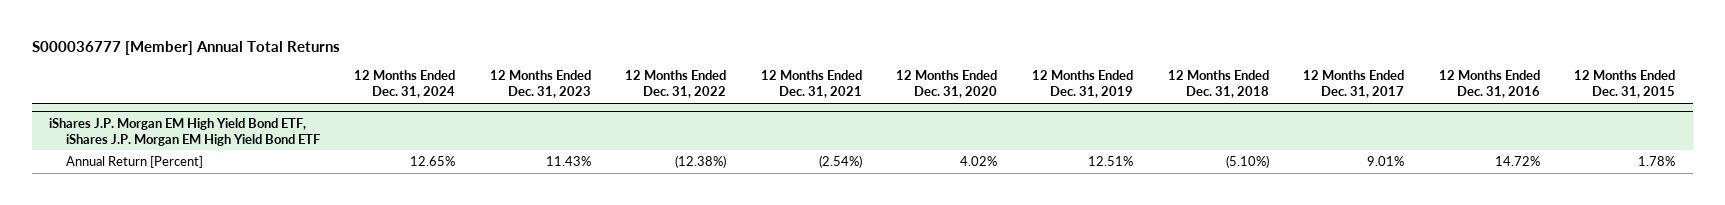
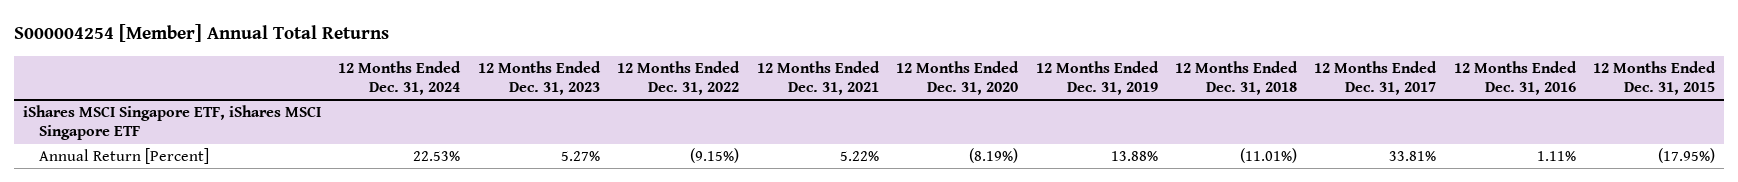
[32,40,341,55] S000036777 [Member] Annual Total Returns -> [14,24,390,43] S000004254 [Member] Annual Total Returns
[49,117,320,146] iShares J.P. Morgan EM High Yield Bond ETF, iShares J.P. Morgan EM High Yield Bond ETF -> none
none -> [22,105,321,141] iShares MSCI Singapore ETF, iShares MSCI Singapore ETF
[410,155,456,166] 12.65% -> [413,151,461,162] 22.53%
[545,155,591,166] 11.43% -> [560,151,600,162] 5.27%
[675,154,727,168] (12.38%) -> [690,148,740,164] (9.15%)
[818,154,862,168] (2.54%) -> [839,151,879,162] 5.22%
[960,155,998,166] 4.02% -> [969,148,1019,164] (8.19%)
[1088,155,1134,166] 12.51% -> [1110,151,1158,162] 13.88%
[1225,154,1269,168] (5.10%) -> [1240,148,1298,164] (11.01%)
[1367,155,1405,166] 9.01% -> [1389,151,1437,162] 33.81%
[1494,155,1540,166] 14.72% -> [1536,151,1576,162] 1.11%
[1638,155,1676,166] 1.78% -> [1658,148,1716,164] (17.95%)

